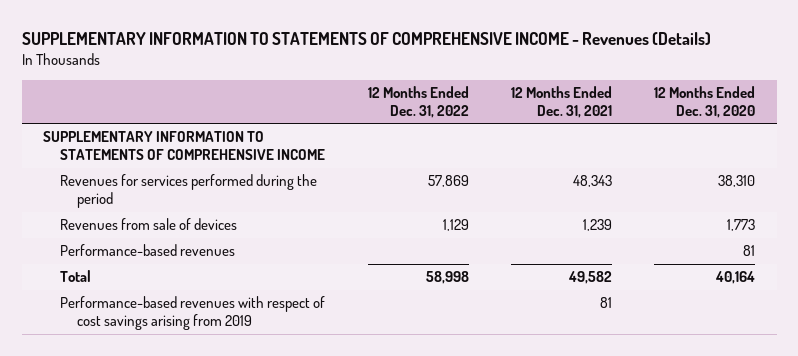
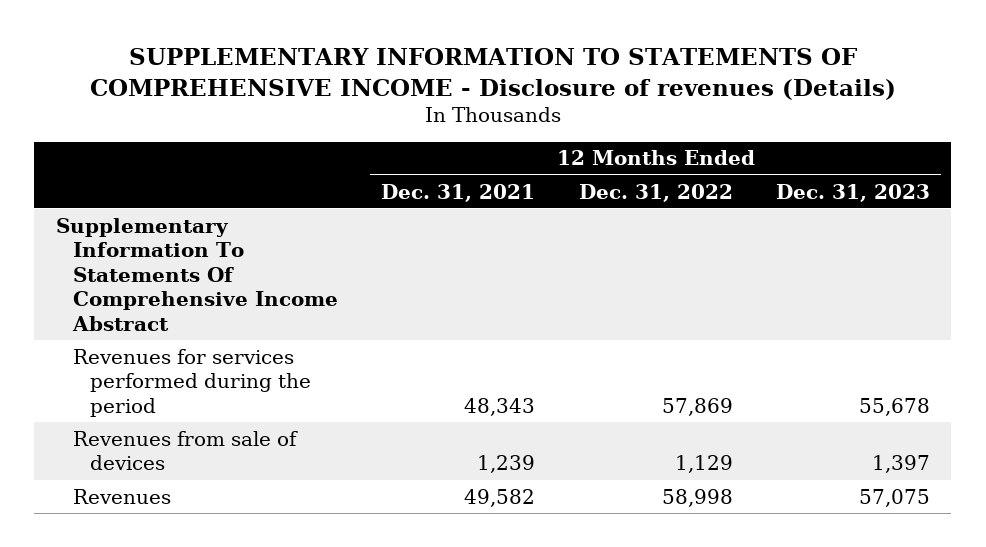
[21,31,711,45] SUPPLEMENTARY INFORMATION TO STATEMENTS OF COMPREHENSIVE INCOME - Revenues (Details) -> [89,47,896,100] SUPPLEMENTARY INFORMATION TO STATEMENTS OF COMPREHENSIVE INCOME - Disclosure of revenues (Details)
[654,86,756,118] 12 Months Ended Dec. 31, 2020 -> none
none -> [775,183,930,202] Dec. 31, 2023
[43,131,326,161] SUPPLEMENTARY INFORMATION TO STATEMENTS OF COMPREHENSIVE INCOME -> [56,217,338,331] Supplementary Information To Statements Of Comprehensive Income Abstract
[60,244,236,257] Performance-based revenues -> none
[60,296,326,331] Performance-based revenues with respect of cost savings arising from 2019 -> none
[60,270,92,283] Total -> [72,488,171,504] Revenues

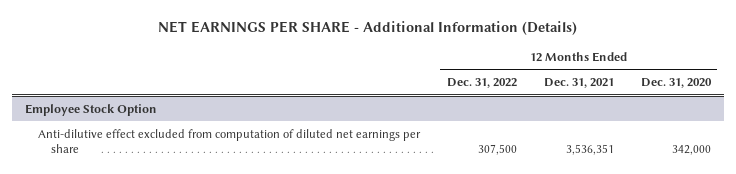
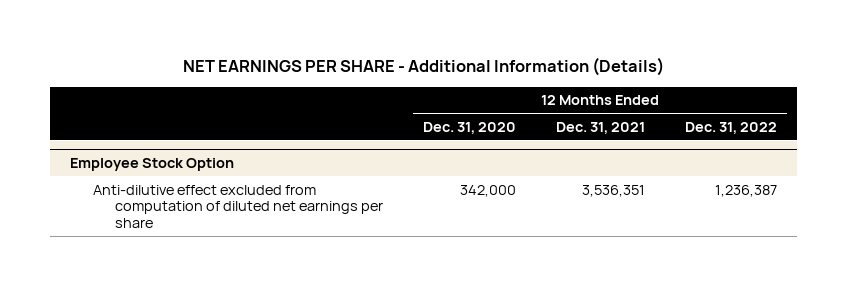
[477,144,517,156] 307,500 -> [715,184,778,197] 1,236,387

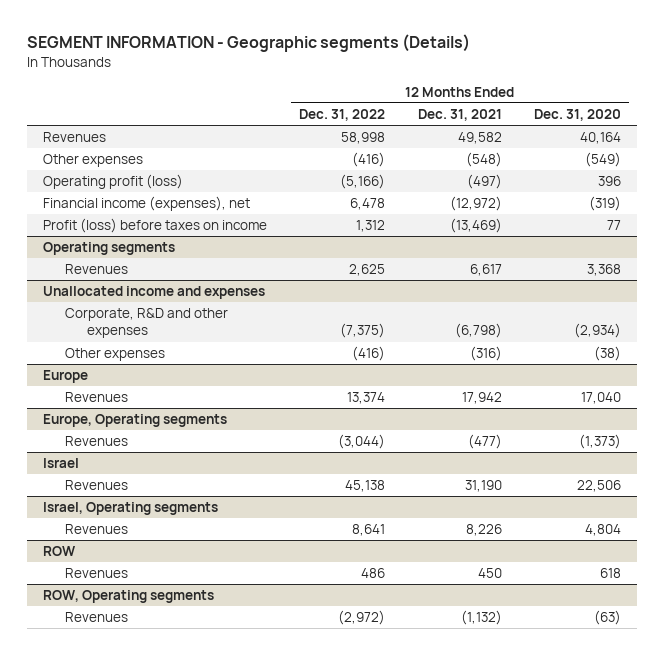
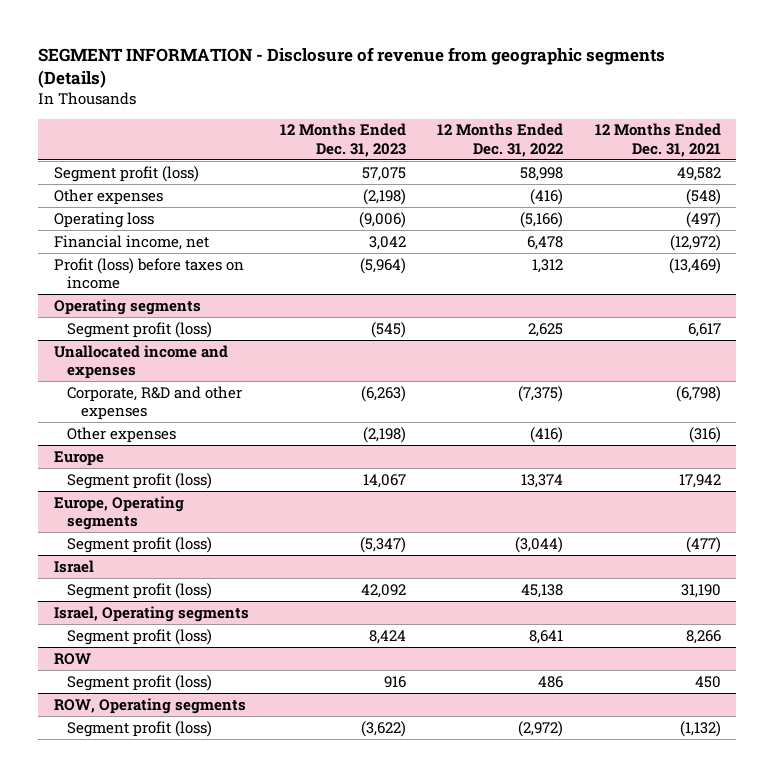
[26,34,470,53] SEGMENT INFORMATION - Geographic segments (Details) -> [37,46,665,88] SEGMENT INFORMATION - Disclosure of revenue from geographic segments (Details)
[533,109,621,122] Dec. 31, 2020 -> none
none -> [279,123,406,157] 12 Months Ended Dec. 31, 2023
[43,132,107,143] Revenues -> [53,165,199,182] Segment profit (loss)
[43,174,184,190] Operating profit (loss) -> [53,211,154,228] Operating loss
[43,196,251,212] Financial income (expenses), net -> [53,234,209,250] Financial income, net
[64,264,128,275] Revenues -> [67,321,213,338] Segment profit (loss)
[64,392,128,403] Revenues -> [67,472,213,489] Segment profit (loss)
[64,436,128,447] Revenues -> [67,536,213,553] Segment profit (loss)
[64,480,128,491] Revenues -> [67,582,213,599] Segment profit (loss)
[64,524,128,535] Revenues -> none
none -> [67,628,213,645] Segment profit (loss)
[64,568,128,579] Revenues -> [67,674,213,691] Segment profit (loss)
[64,612,128,623] Revenues -> [67,720,213,737] Segment profit (loss)

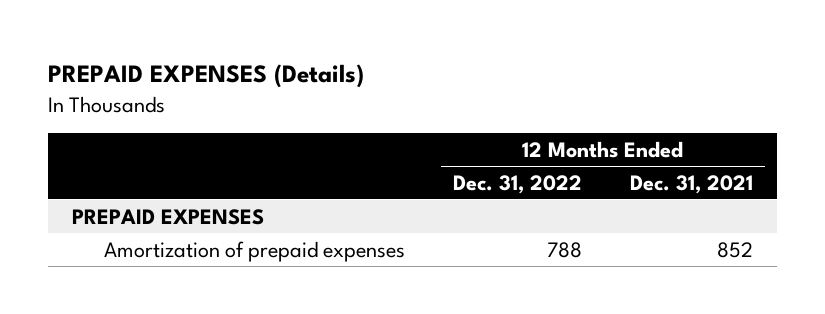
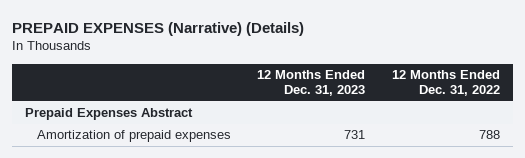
[47,63,364,88] PREPAID EXPENSES (Details) -> [12,21,305,36] PREPAID EXPENSES (Narrative) (Details)
[630,174,754,194] Dec. 31, 2021 -> none
none -> [257,70,366,97] 12 Months Ended Dec. 31, 2023
[72,208,265,225] PREPAID EXPENSES -> [25,108,194,121] Prepaid Expenses Abstract

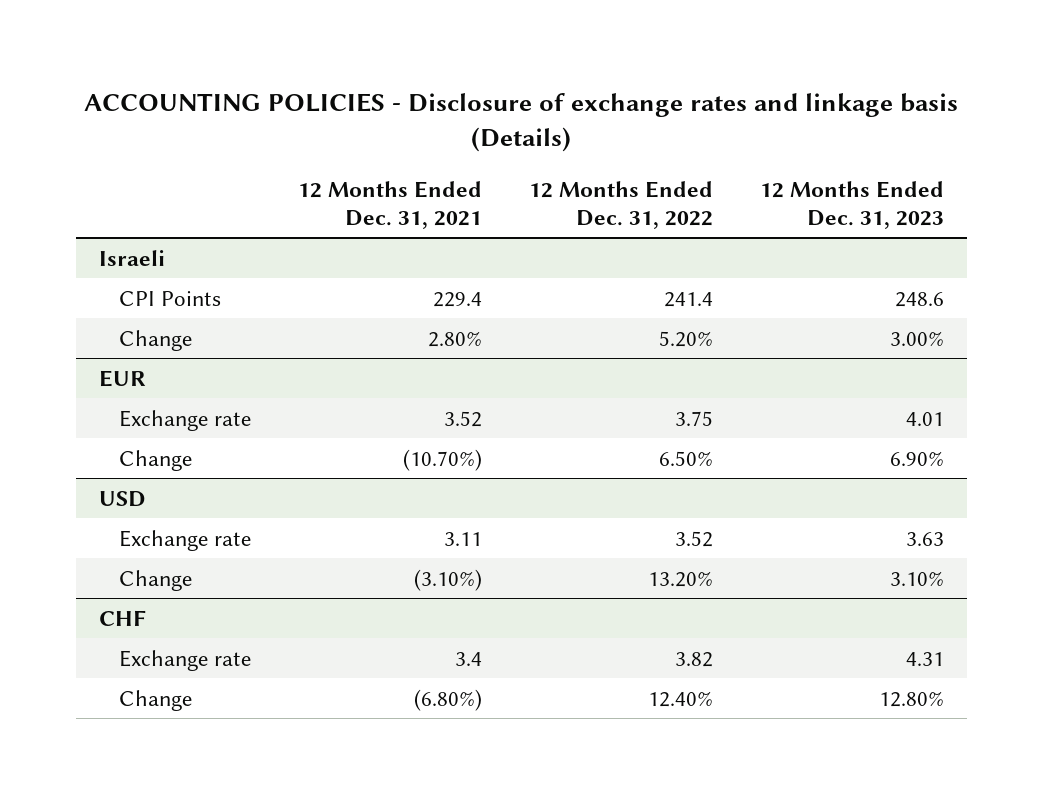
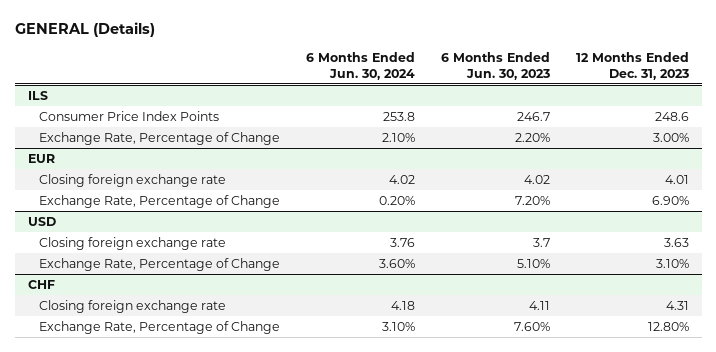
[84,92,959,153] ACCOUNTING POLICIES - Disclosure of exchange rates and linkage basis (Details) -> [14,22,155,38] GENERAL (Details)
[297,180,482,229] 12 Months Ended Dec. 31, 2021 -> none
[528,180,713,229] 12 Months Ended Dec. 31, 2022 -> none
none -> [305,51,415,80] 6 Months Ended Jun. 30, 2024
none -> [440,51,550,80] 6 Months Ended Jun. 30, 2023
[99,249,166,266] Israeli -> [27,90,48,100] ILS
[118,290,221,306] CPI Points -> [38,110,219,121] Consumer Price Index Points
[118,329,192,351] Change -> [38,131,280,145] Exchange Rate, Percentage of Change
[118,409,251,431] Exchange rate -> [38,173,226,187] Closing foreign exchange rate
[118,449,192,471] Change -> [38,194,280,208] Exchange Rate, Percentage of Change
[118,529,251,551] Exchange rate -> [38,236,226,250] Closing foreign exchange rate
[118,569,192,591] Change -> [38,257,280,271] Exchange Rate, Percentage of Change
[118,649,251,671] Exchange rate -> [38,299,226,313] Closing foreign exchange rate
[118,689,192,711] Change -> [38,320,280,334] Exchange Rate, Percentage of Change

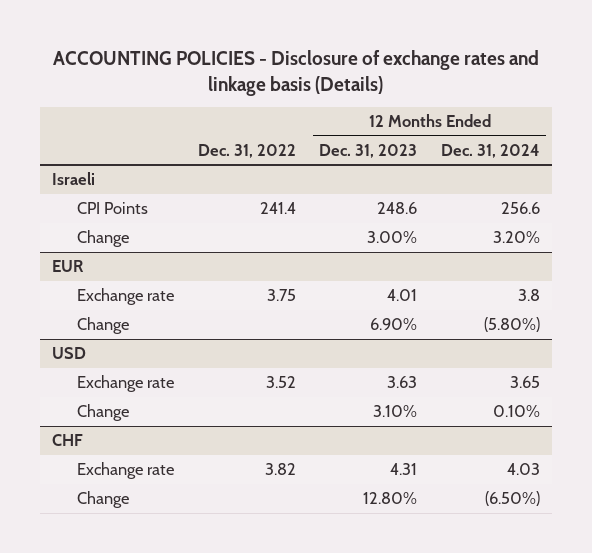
[14,22,155,38] GENERAL (Details) -> [53,50,540,96] ACCOUNTING POLICIES - Disclosure of exchange rates and linkage basis (Details)
[305,51,415,80] 6 Months Ended Jun. 30, 2024 -> none
[440,51,550,80] 6 Months Ended Jun. 30, 2023 -> none
none -> [197,143,296,158] Dec. 31, 2022
none -> [441,143,541,158] Dec. 31, 2024
[27,90,48,100] ILS -> [51,172,95,186] Israeli
[38,110,219,121] Consumer Price Index Points -> [76,202,148,215] CPI Points
[38,131,280,145] Exchange Rate, Percentage of Change -> [76,230,129,248] Change
[38,173,226,187] Closing foreign exchange rate -> [76,288,174,306] Exchange rate
[38,194,280,208] Exchange Rate, Percentage of Change -> [76,317,129,335] Change
[38,236,226,250] Closing foreign exchange rate -> [76,375,174,393] Exchange rate
[38,257,280,271] Exchange Rate, Percentage of Change -> [76,404,129,422] Change
[38,299,226,313] Closing foreign exchange rate -> [76,462,174,480] Exchange rate
[38,320,280,334] Exchange Rate, Percentage of Change -> [76,491,129,509] Change

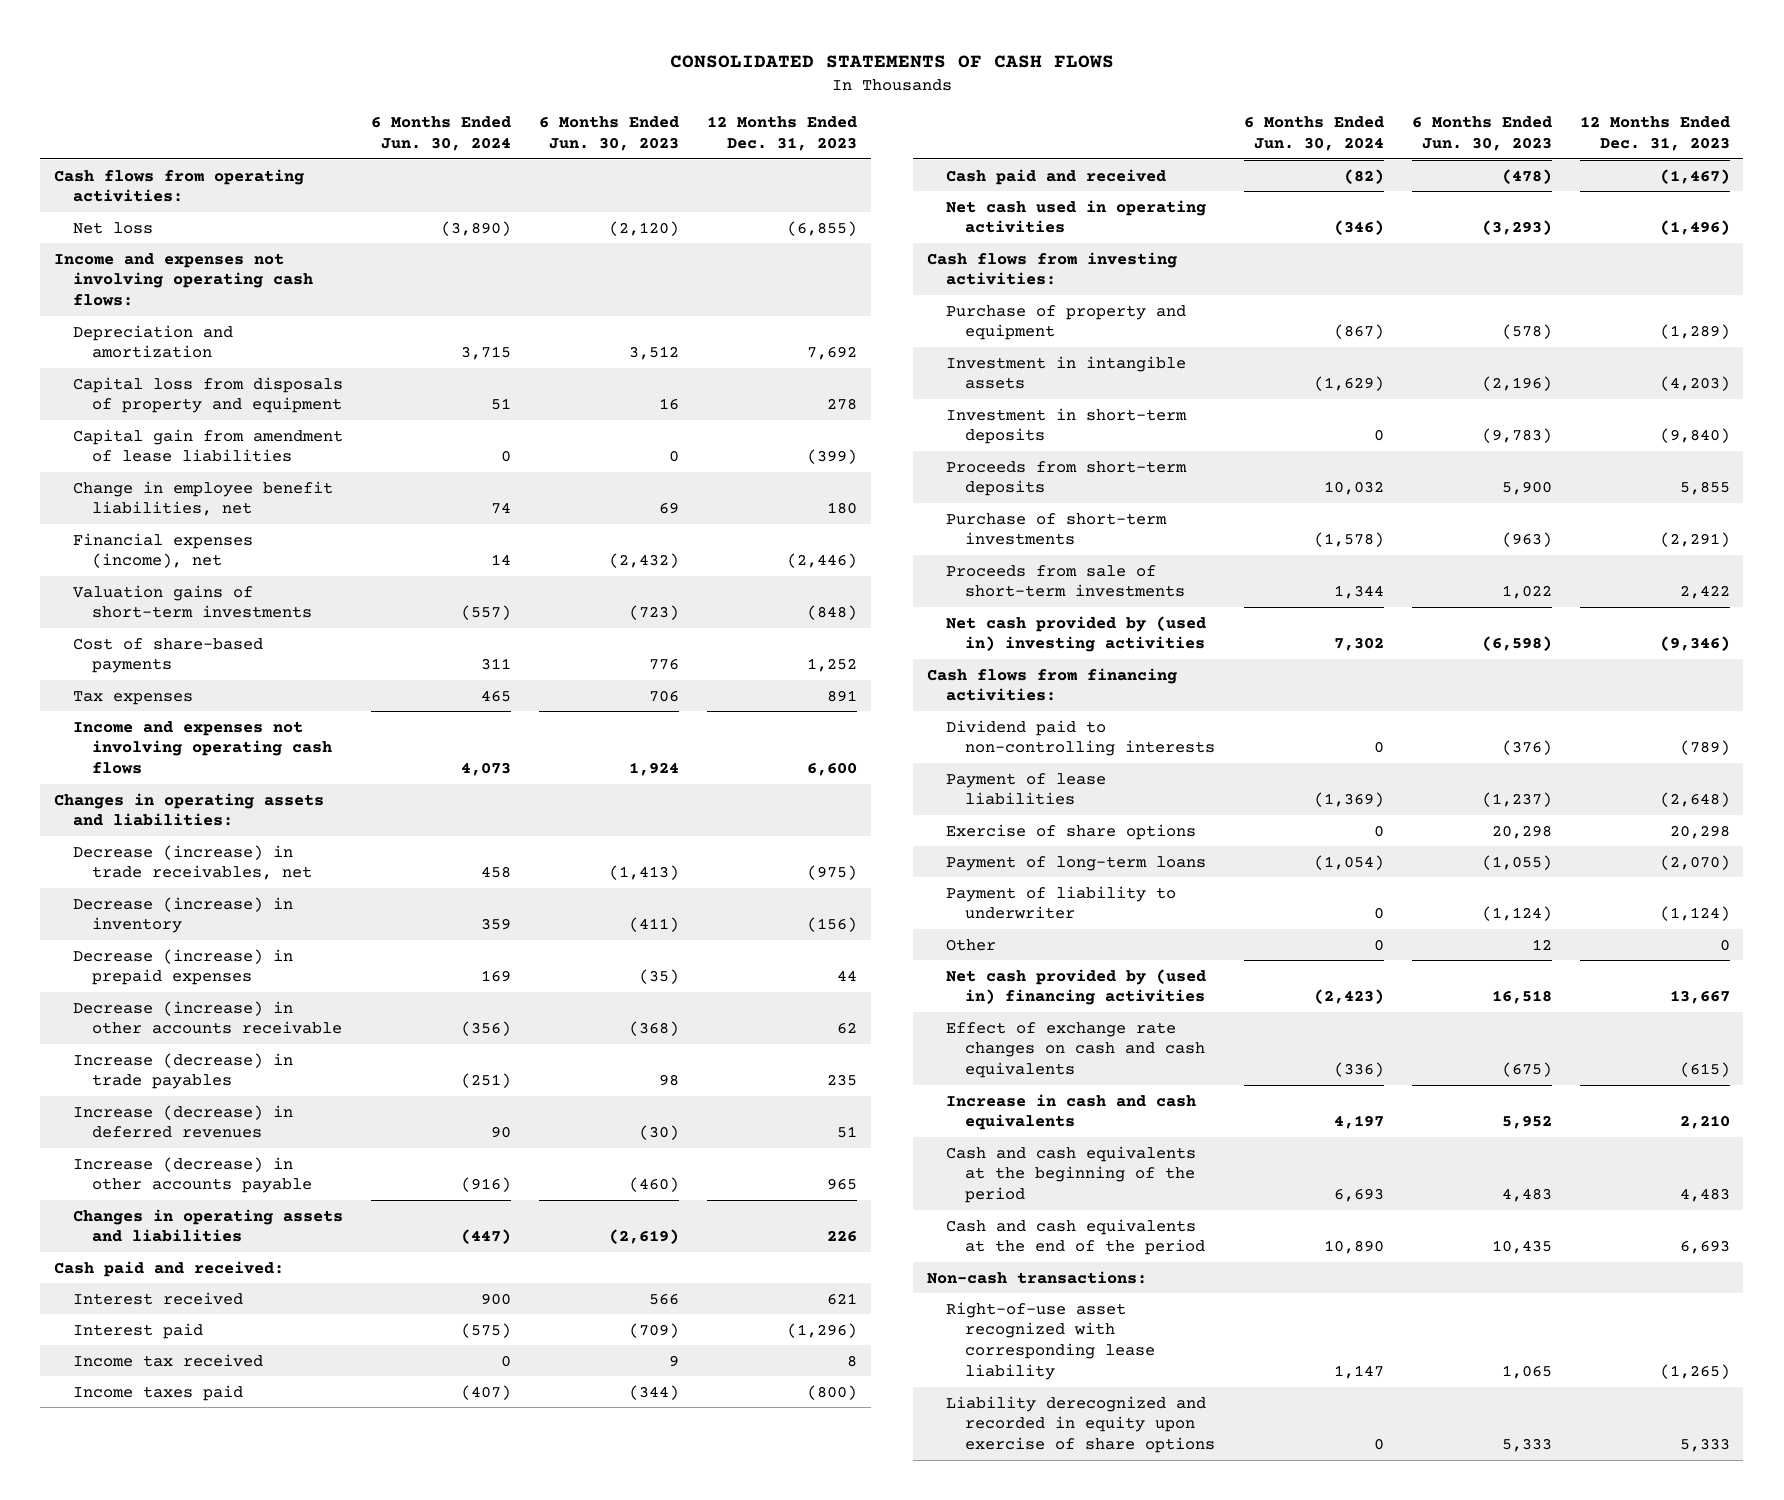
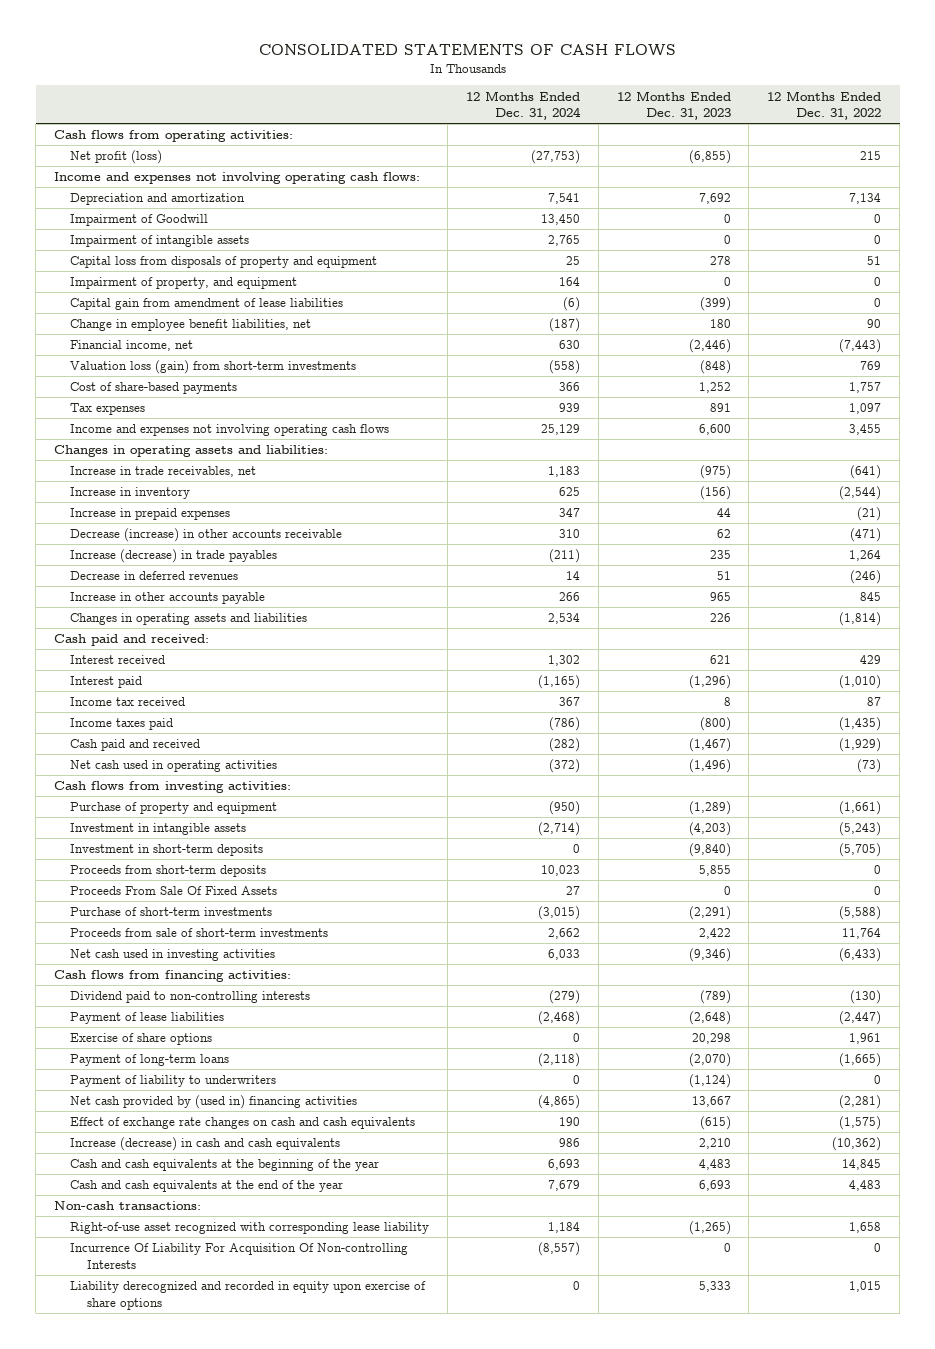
[371,116,512,151] 6 Months Ended Jun. 30, 2024 -> none
[538,116,679,151] 6 Months Ended Jun. 30, 2023 -> none
none -> [465,90,581,121] 12 Months Ended Dec. 31, 2024
none -> [767,90,882,121] 12 Months Ended Dec. 31, 2022
[73,221,154,234] Net loss -> [70,150,163,165] Net profit (loss)
none -> [70,214,209,227] Impairment of Goodwill
none -> [70,235,250,248] Impairment of intangible assets
none -> [70,277,298,290] Impairment of property, and equipment
[73,532,254,569] Financial expenses (income), net -> [70,340,194,352] Financial income, net
[73,584,313,619] Valuation gains of short-term investments -> [70,360,357,375] Valuation loss (gain) from short-term investments
[73,844,313,881] Decrease (increase) in trade receivables, net -> [70,466,257,478] Increase in trade receivables, net
[73,896,294,934] Decrease (increase) in inventory -> [70,487,191,500] Increase in inventory
[73,948,294,986] Decrease (increase) in prepaid expenses -> [70,508,231,521] Increase in prepaid expenses
[73,1104,294,1139] Increase (decrease) in deferred revenues -> [70,571,239,581] Decrease in deferred revenues
[73,1156,313,1194] Increase (decrease) in other accounts payable -> [70,592,266,605] Increase in other accounts payable
none -> [70,886,278,896] Proceeds From Sale Of Fixed Assets
[946,615,1207,653] Net cash provided by (used in) investing activities -> [70,949,276,962] Net cash used in investing activities
[946,938,997,951] Other -> none
[946,885,1177,920] Payment of liability to underwriter -> [70,1075,277,1088] Payment of liability to underwriters
[946,1093,1197,1131] Increase in cash and cash equivalents -> [70,1137,341,1152] Increase (decrease) in cash and cash equivalents
[946,1145,1197,1204] Cash and cash equivalents at the beginning of the period -> [70,1159,380,1172] Cash and cash equivalents at the beginning of the year
[946,1218,1206,1256] Cash and cash equivalents at the end of the period -> [70,1180,344,1193] Cash and cash equivalents at the end of the year
none -> [70,1243,409,1269] Incurrence Of Liability For Acquisition Of Non-controlling Interests

